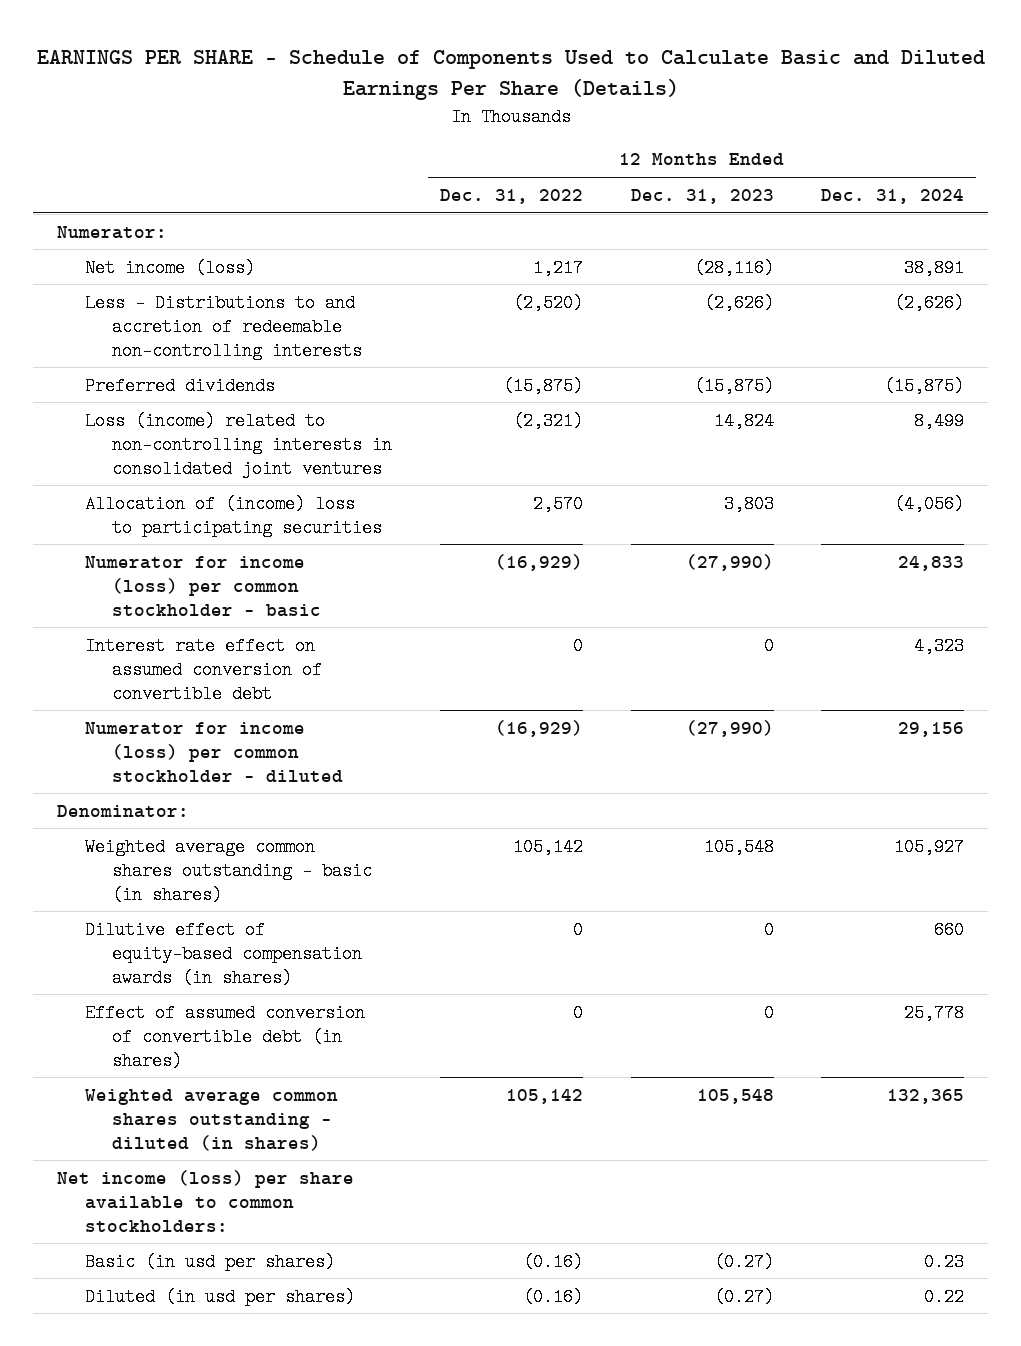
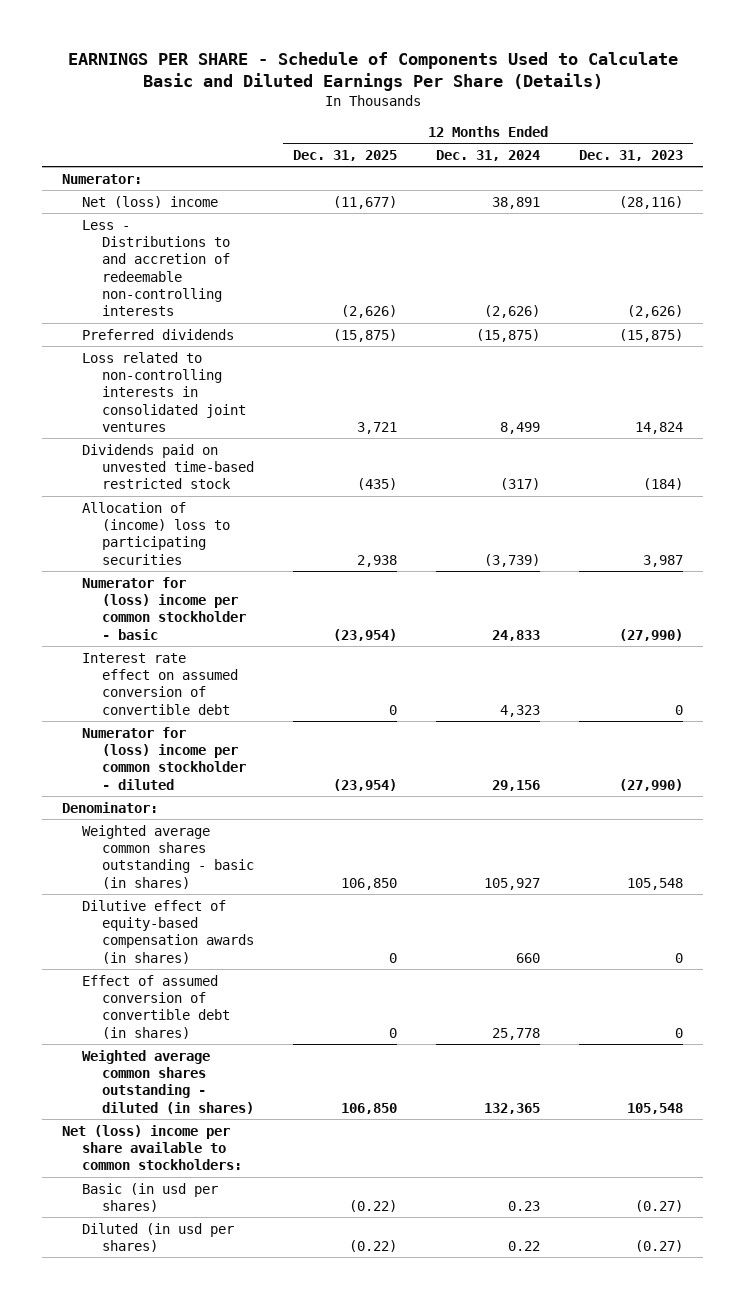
[440,188,584,204] Dec. 31, 2022 -> none
none -> [293,149,398,161] Dec. 31, 2025
[84,258,255,277] Net income (loss) -> [82,195,219,208] Net (loss) income
[84,411,393,478] Loss (income) related to non-controlling interests in consolidated joint ventures -> [82,351,247,432] Loss related to non-controlling interests in consolidated joint ventures
none -> [82,443,255,490] Dividends paid on unvested time-based restricted stock
[723,494,774,513] 3,803 -> [643,554,684,567] 3,987
[894,494,965,513] (4,056) -> [484,553,541,567] (3,739)
[84,555,322,617] Numerator for income (loss) per common stockholder - basic -> [82,576,247,640] Numerator for (loss) income per common stockholder - basic
[84,721,344,782] Numerator for income (loss) per common stockholder - diluted -> [82,726,247,790] Numerator for (loss) income per common stockholder - diluted
[56,1169,354,1232] Net income (loss) per share available to common stockholders: -> [61,1124,243,1171] Net (loss) income per share available to common stockholders:

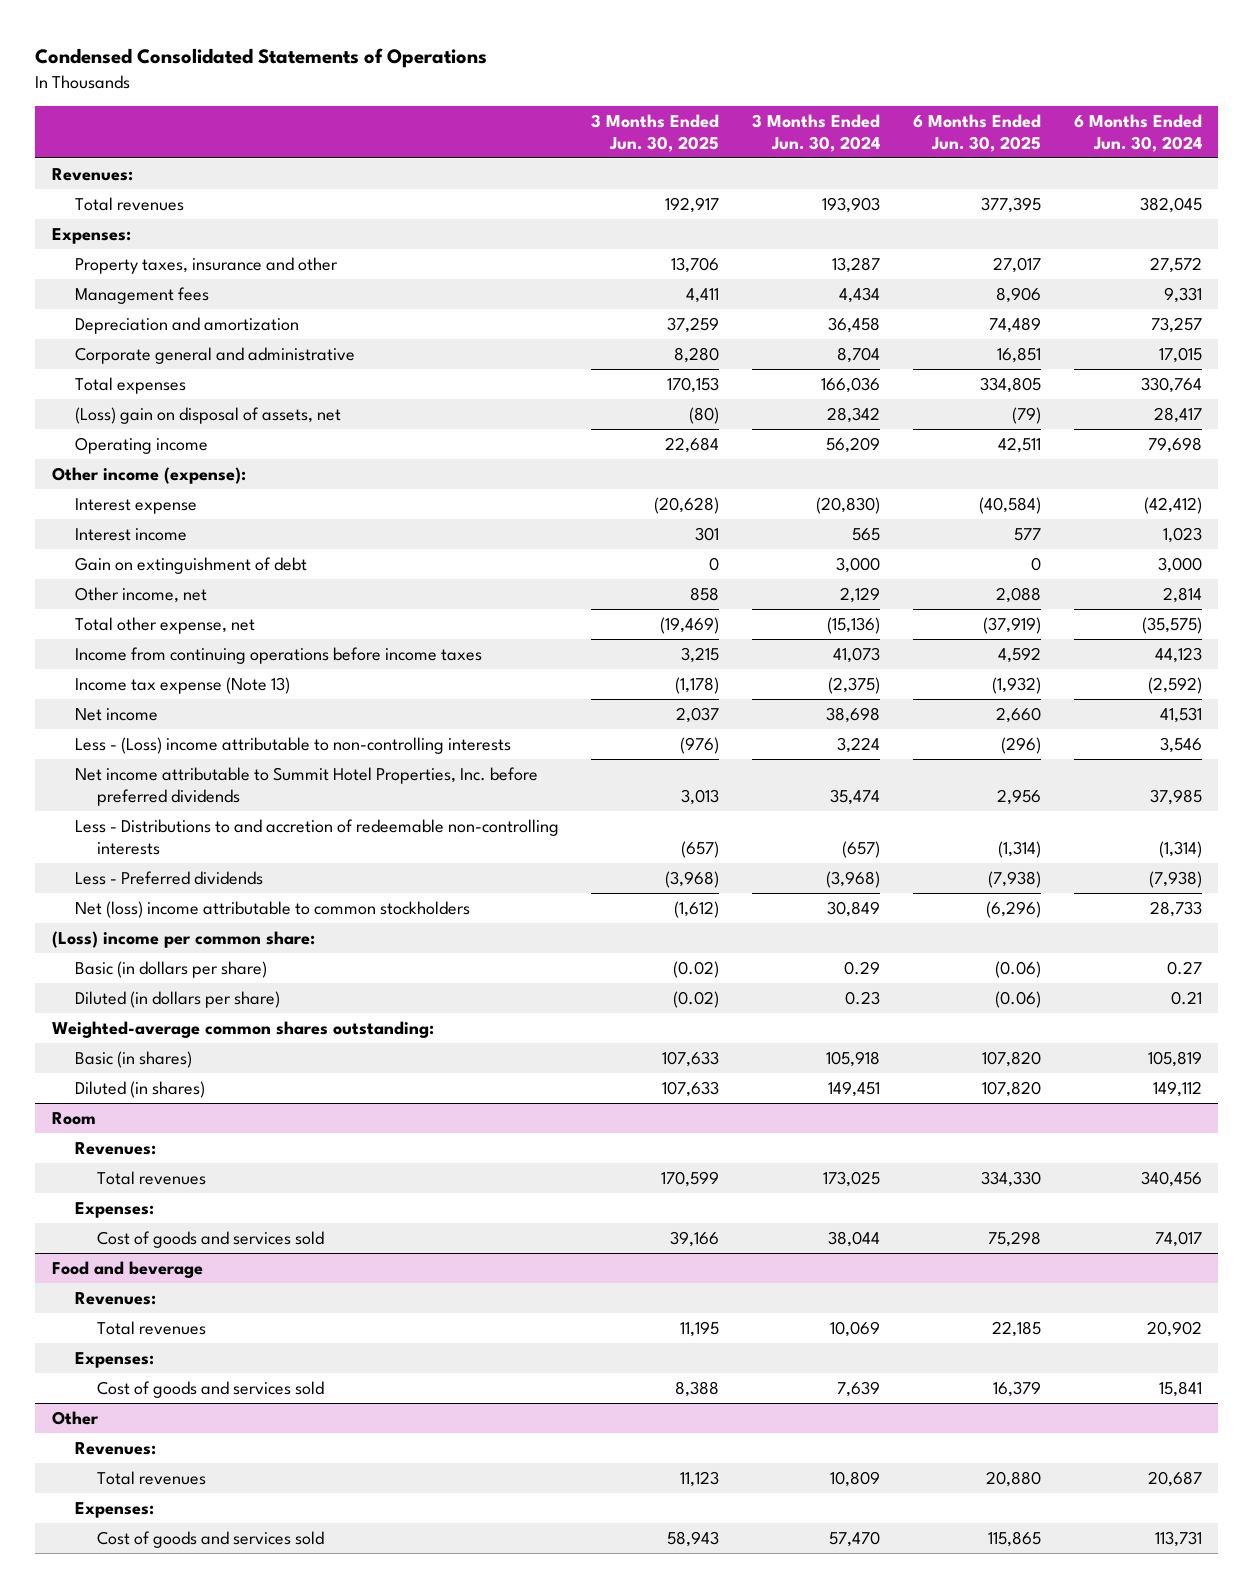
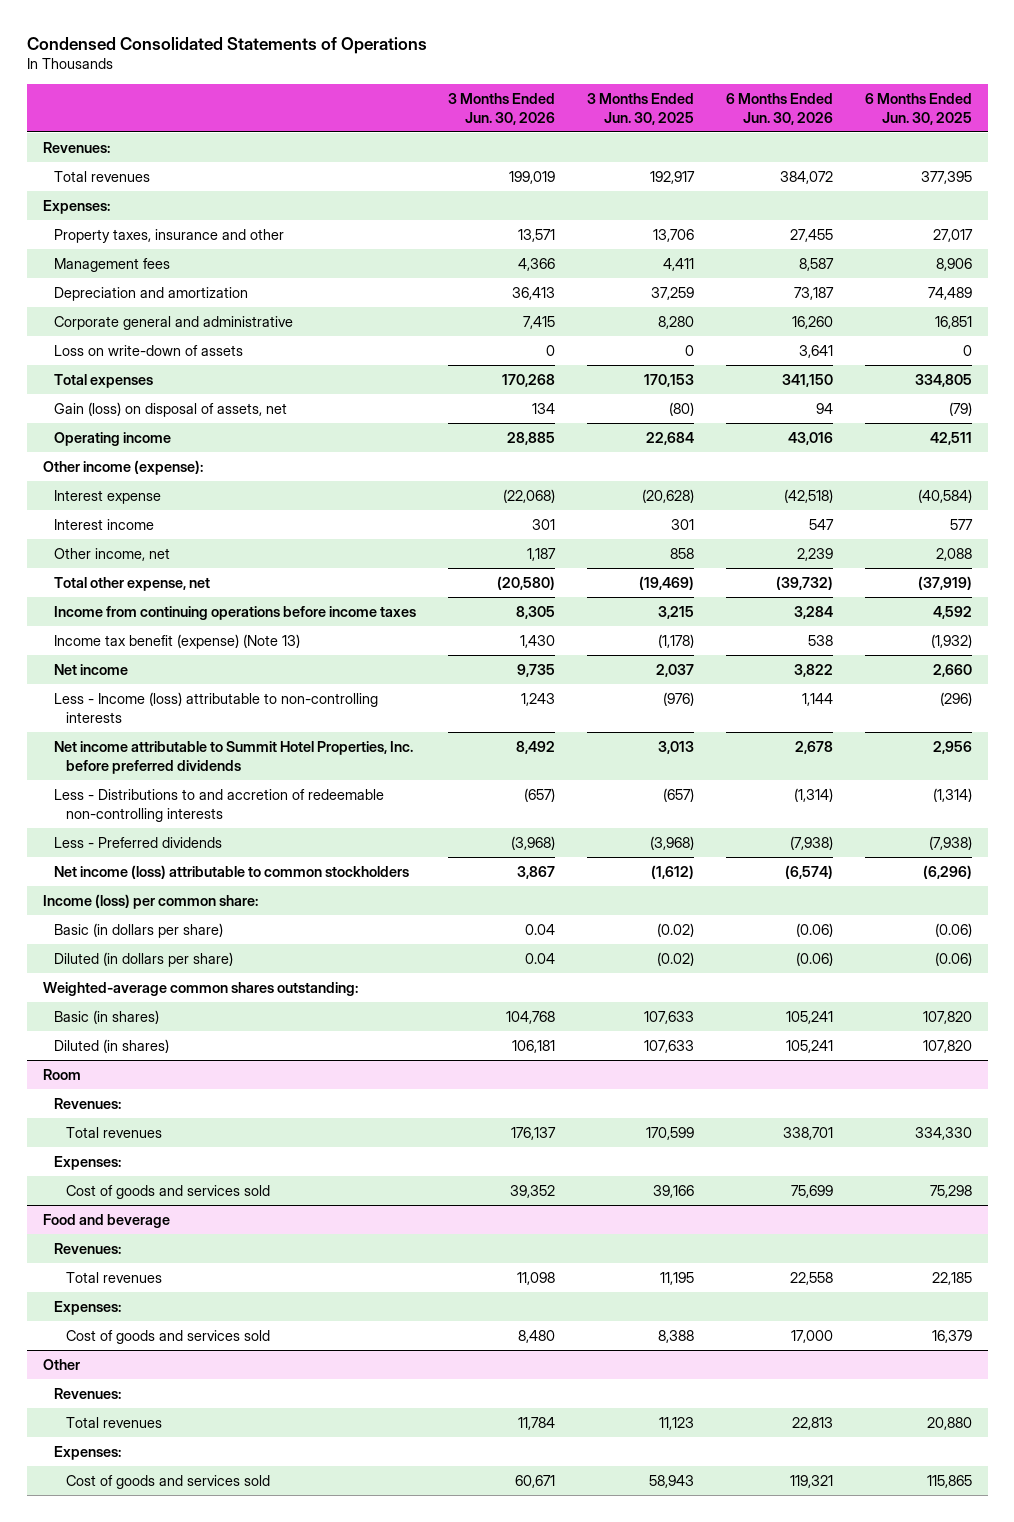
[752,113,881,152] 3 Months Ended Jun. 30, 2024 -> none
[1073,113,1202,152] 6 Months Ended Jun. 30, 2024 -> none
none -> [448,92,556,125] 3 Months Ended Jun. 30, 2026
none -> [725,92,833,125] 6 Months Ended Jun. 30, 2026
none -> [54,344,244,356] Loss on write-down of assets
[74,406,341,424] (Loss) gain on disposal of assets, net -> [54,401,288,417] Gain (loss) on disposal of assets, net
[74,556,307,574] Gain on extinguishment of debt -> none
[74,676,290,694] Income tax expense (Note 13) -> [54,633,301,649] Income tax benefit (expense) (Note 13)
[74,736,511,754] Less - (Loss) income attributable to non-controlling interests -> [54,691,379,723] Less - Income (loss) attributable to non-controlling interests
[74,900,470,918] Net (loss) income attributable to common stockholders -> [54,864,410,879] Net income (loss) attributable to common stockholders
[51,930,315,948] (Loss) income per common share: -> [42,893,258,909] Income (loss) per common share:

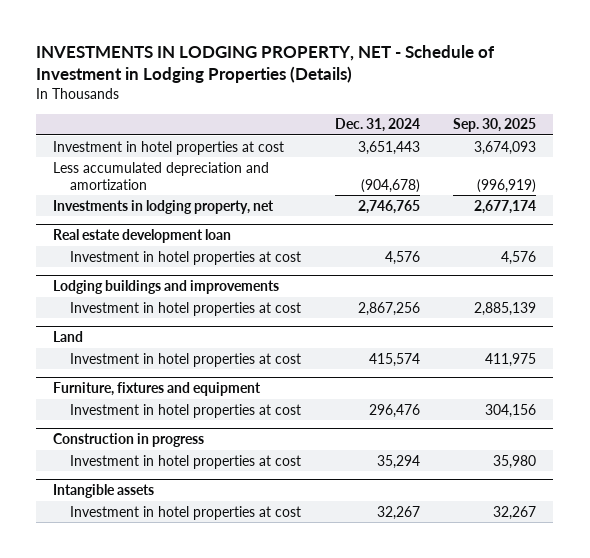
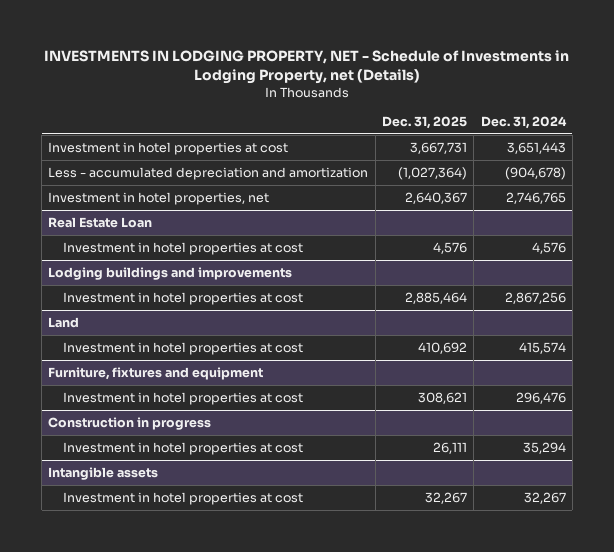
[36,45,496,84] INVESTMENTS IN LODGING PROPERTY, NET - Schedule of Investment in Lodging Properties (Details) -> [43,49,569,84] INVESTMENTS IN LODGING PROPERTY, NET - Schedule of Investments in Lodging Property, net (Details)
[453,118,537,133] Sep. 30, 2025 -> none
none -> [381,115,467,129] Dec. 31, 2025
[53,161,270,190] Less accumulated depreciation and amortization -> [48,166,369,180] Less - accumulated depreciation and amortization
[53,199,275,214] Investments in lodging property, net -> [48,191,270,205] Investment in hotel properties, net
[53,229,232,244] Real estate development loan -> [48,216,153,228] Real Estate Loan

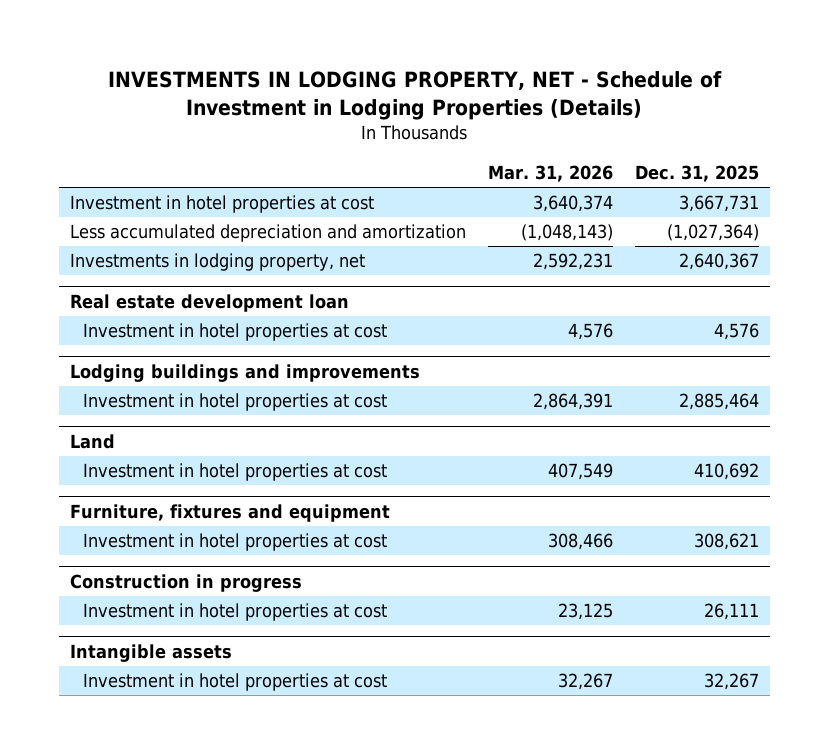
[43,49,569,84] INVESTMENTS IN LODGING PROPERTY, NET - Schedule of Investments in Lodging Property, net (Details) -> [108,70,723,121] INVESTMENTS IN LODGING PROPERTY, NET - Schedule of Investment in Lodging Properties (Details)
[480,115,567,129] Dec. 31, 2024 -> none
none -> [487,164,613,182] Mar. 31, 2026
[48,166,369,180] Less - accumulated depreciation and amortization -> [69,224,466,243] Less accumulated depreciation and amortization
[48,191,270,205] Investment in hotel properties, net -> [69,253,365,272] Investments in lodging property, net
[48,216,153,228] Real Estate Loan -> [69,294,349,313] Real estate development loan

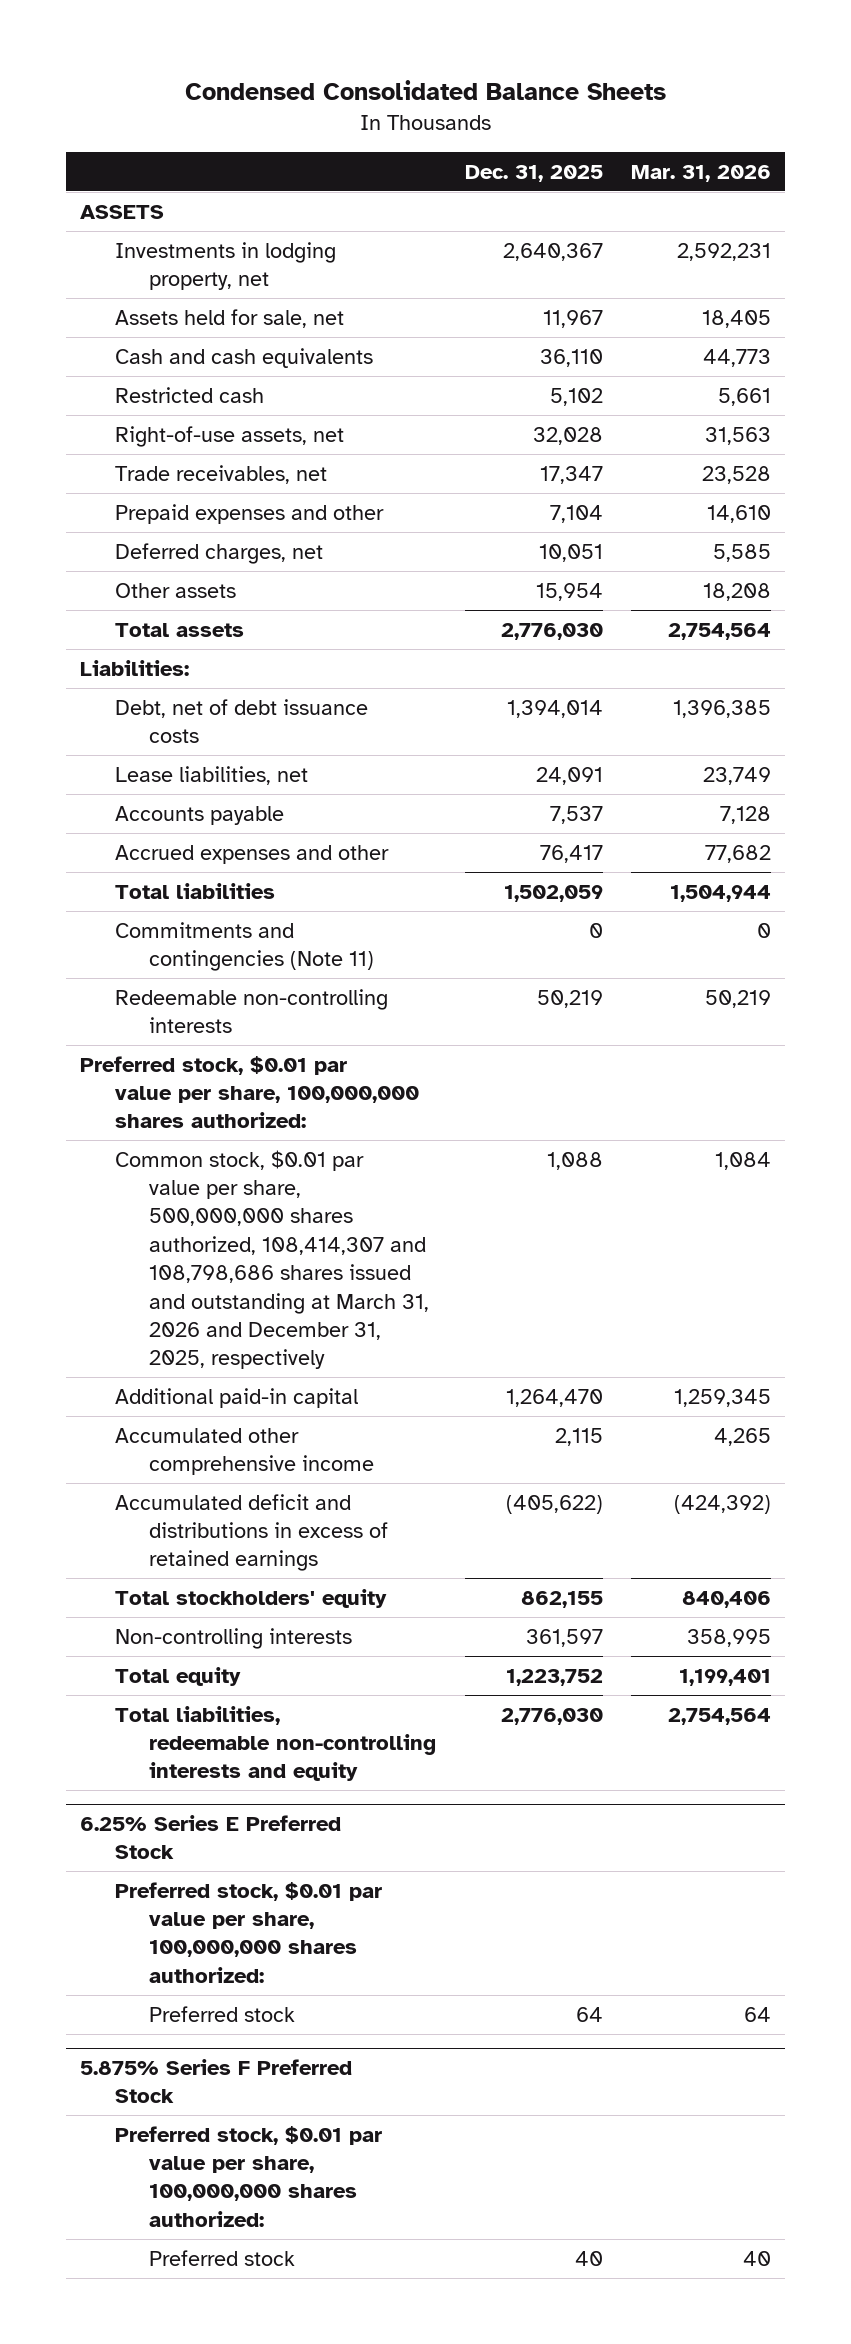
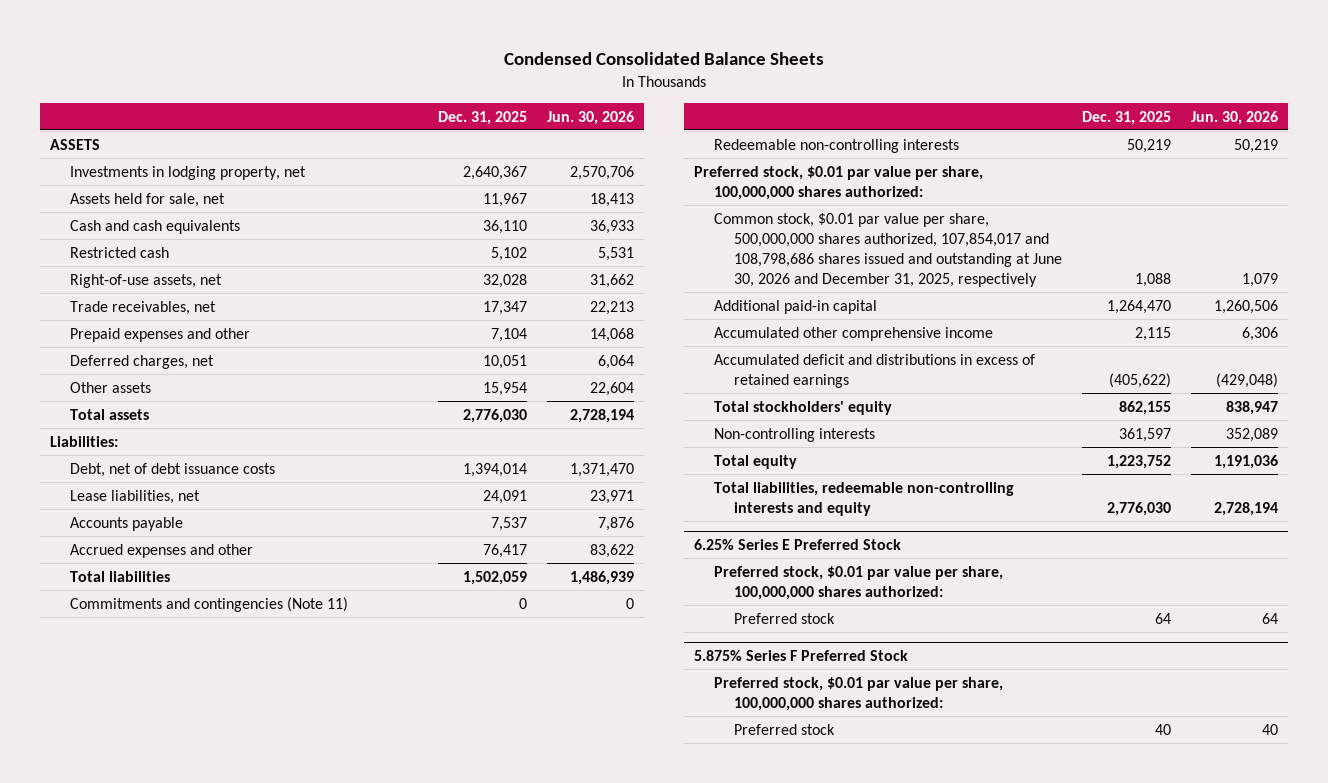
[631,164,772,182] Mar. 31, 2026 -> none
none -> [546,110,634,125] Jun. 30, 2026
[114,1149,430,1370] Common stock, $0.01 par value per share, 500,000,000 shares authorized, 108,414,307 and 108,798,686 shares issued and outstanding at March 31, 2026 and December 31, 2025, respectively -> [713,212,1062,287] Common stock, $0.01 par value per share, 500,000,000 shares authorized, 107,854,017 and 108,798,686 shares issued and outstanding at June 30, 2026 and December 31, 2025, respectively

